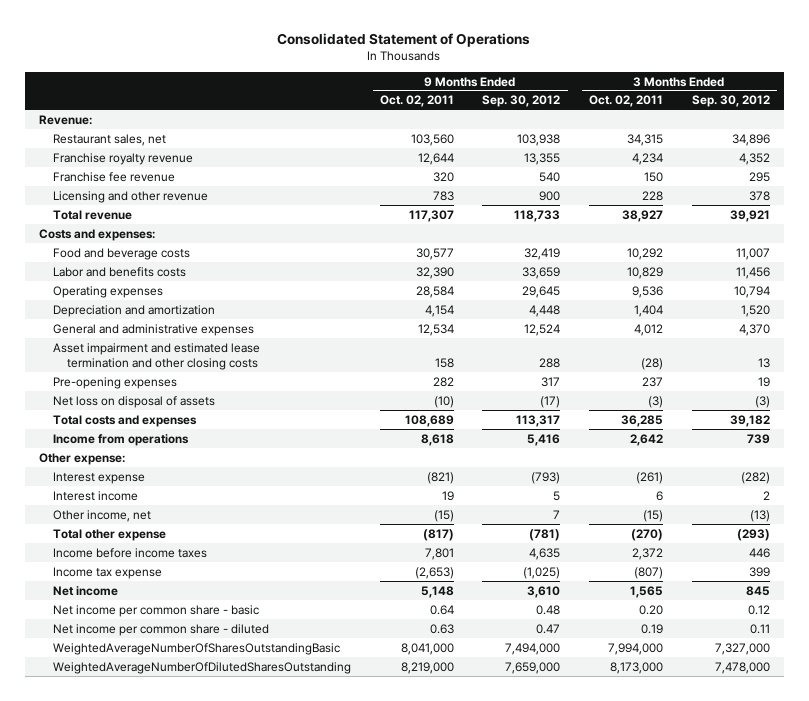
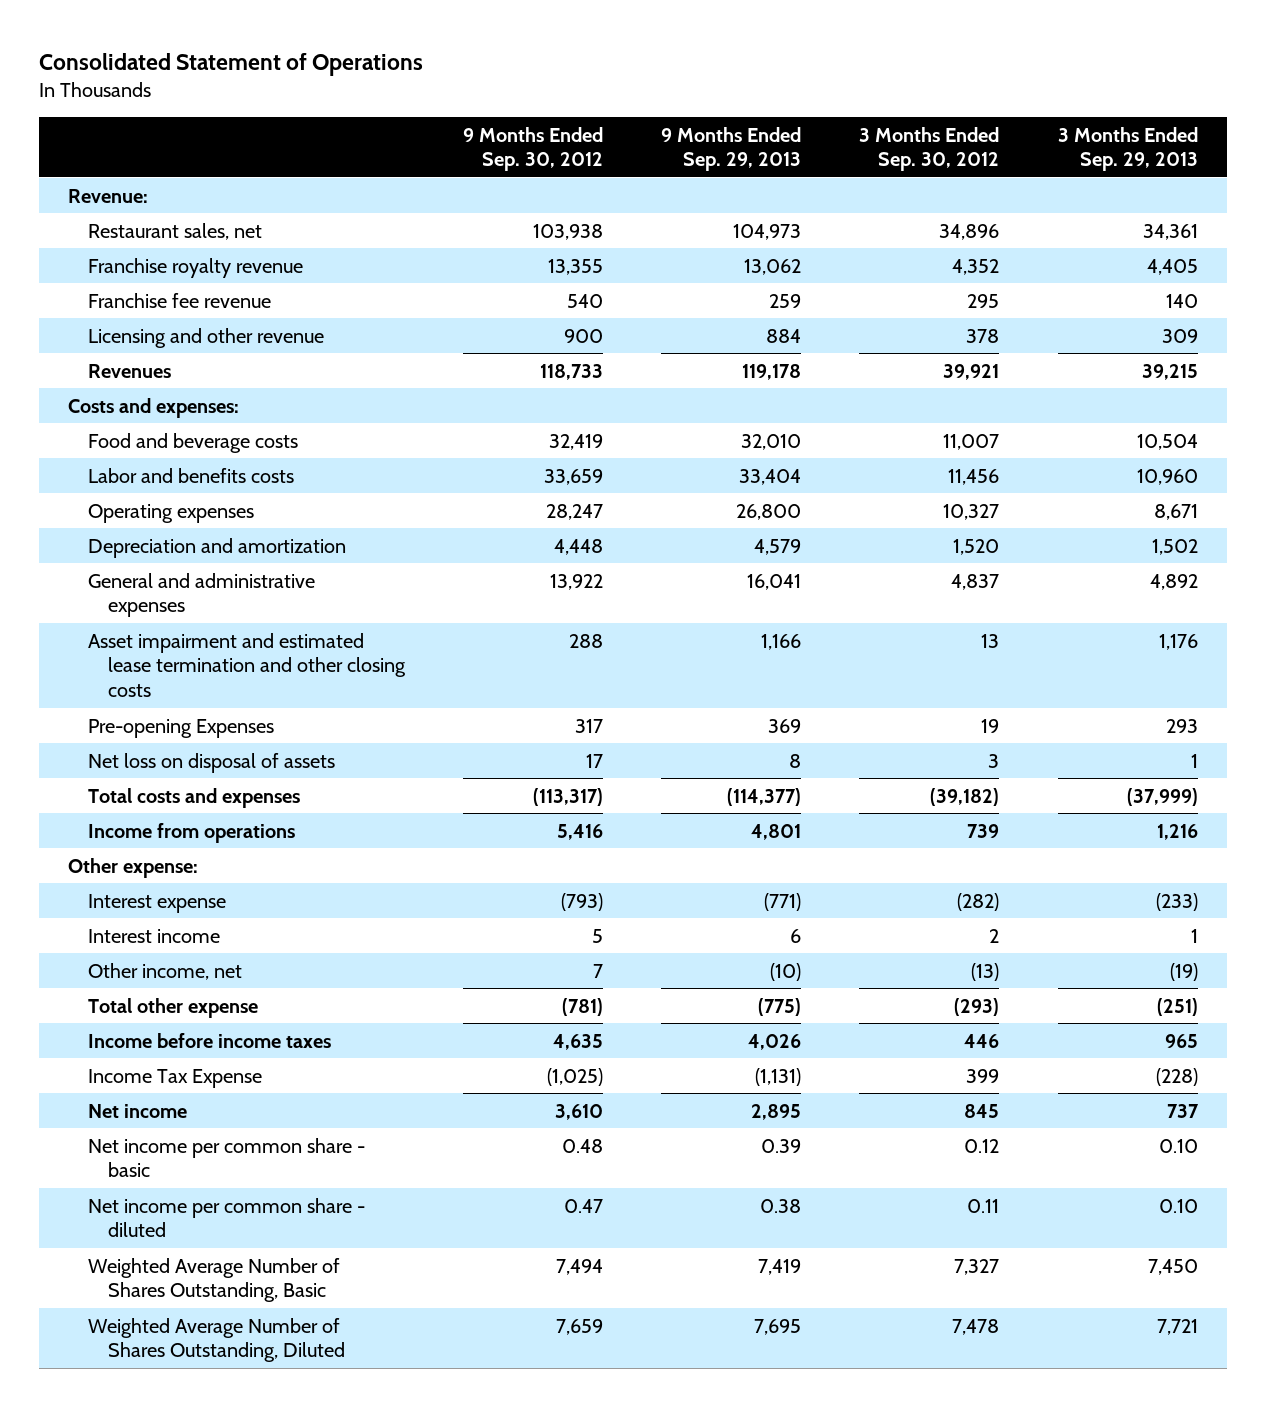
[379,95,454,108] Oct. 02, 2011 -> none
[589,95,664,108] Oct. 02, 2011 -> none
none -> [661,126,802,172] 9 Months Ended Sep. 29, 2013
none -> [1057,126,1198,172] 3 Months Ended Sep. 29, 2013
[53,209,133,220] Total revenue -> [87,363,171,378] Revenues
[522,285,561,298] 29,645 -> [545,503,603,520] 28,247
[733,285,770,298] 10,794 -> [943,503,1000,520] 10,327
[524,323,561,336] 12,524 -> [549,573,603,590] 13,922
[738,323,770,336] 4,370 -> [951,573,1000,590] 4,837
[53,376,178,389] Pre-opening expenses -> [87,718,274,738] Pre-opening Expenses
[540,395,561,408] (17) -> [585,753,603,768] 17
[754,395,770,408] (3) -> [988,753,1000,768] 3
[516,414,561,427] 113,317 -> [532,787,603,806] (113,317)
[729,414,770,427] 39,182 -> [930,787,1000,806] (39,182)
[53,566,163,579] Income tax expense -> [87,1068,262,1088] Income Tax Expense
[53,642,341,655] WeightedAverageNumberOfSharesOutstandingBasic -> none
[53,661,352,674] WeightedAverageNumberOfDilutedSharesOutstanding -> none
none -> [87,1257,340,1303] Weighted Average Number of Shares Outstanding, Basic
none -> [87,1317,345,1363] Weighted Average Number of Shares Outstanding, Diluted

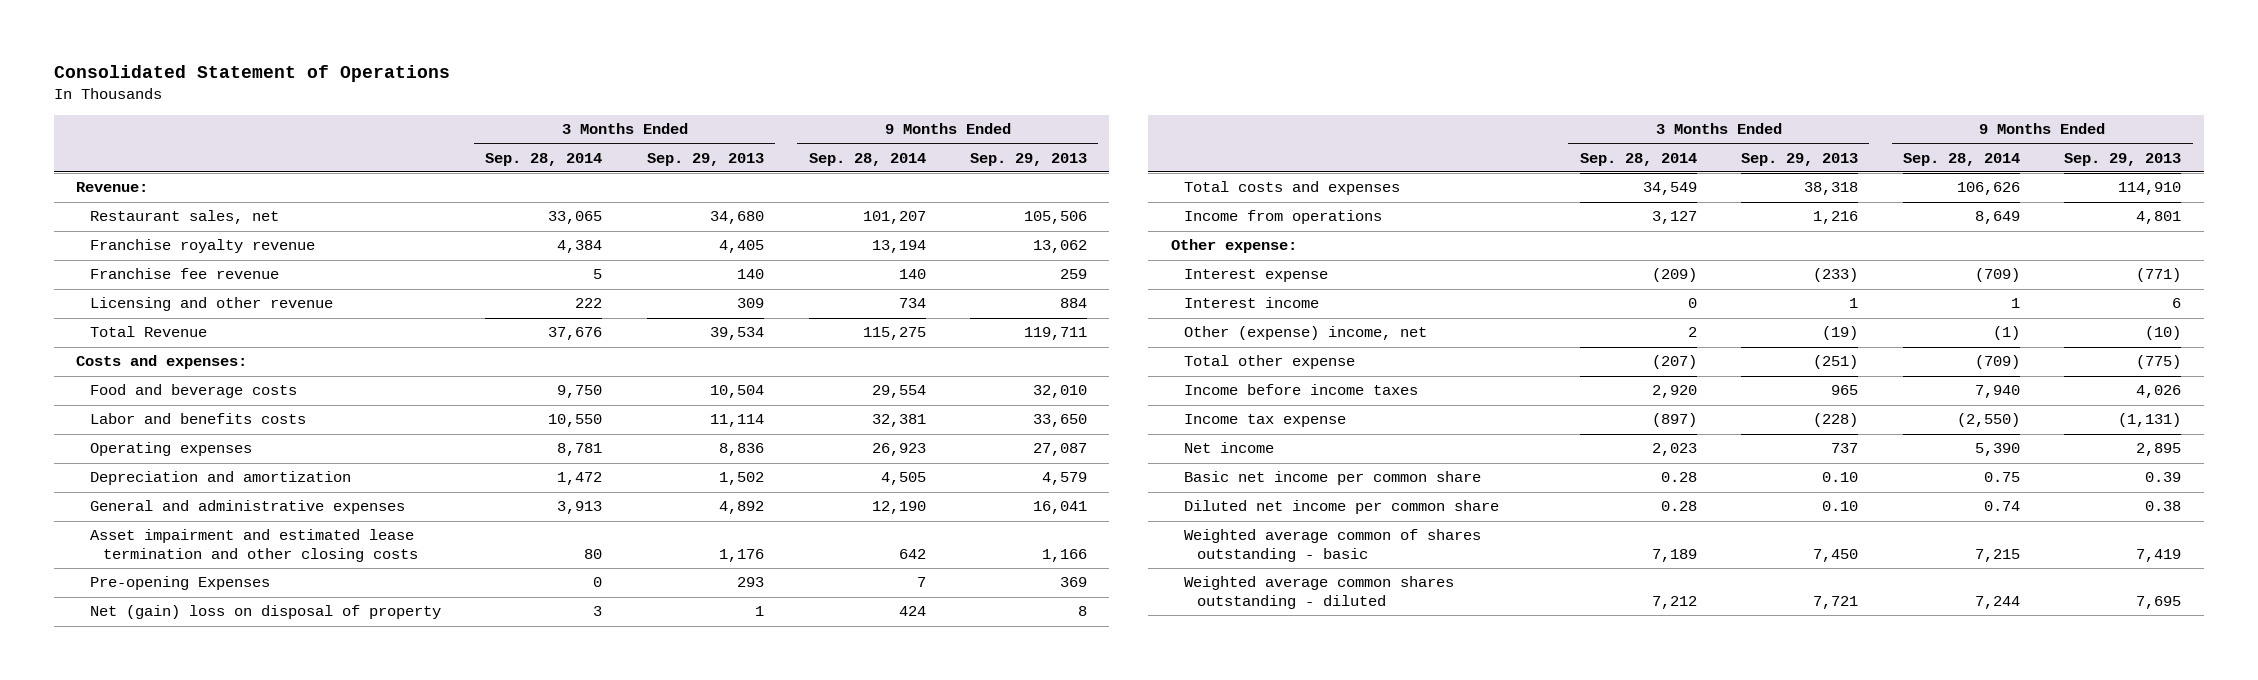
[462,126,603,172] 9 Months Ended Sep. 30, 2012 -> none
[859,126,1000,172] 3 Months Ended Sep. 30, 2012 -> none
none -> [485,152,603,166] Sep. 28, 2014
none -> [808,152,926,166] Sep. 28, 2014
[733,223,802,240] 104,973 -> [1024,211,1088,225] 105,506
[1142,223,1198,240] 34,361 -> [709,211,764,225] 34,680
[87,363,171,378] Revenues -> none
none -> [89,326,207,338] Total Revenue
[739,468,802,485] 33,404 -> [1033,414,1088,428] 33,650
[1136,468,1198,485] 10,960 -> [709,414,764,428] 11,114
[736,503,802,520] 26,800 -> [1033,443,1088,457] 27,087
[1153,503,1198,520] 8,671 -> [718,443,764,457] 8,836
[87,752,335,773] Net loss on disposal of assets -> [89,605,441,620] Net (gain) loss on disposal of property
[727,787,802,806] (114,377) -> [2118,182,2182,196] 114,910
[1126,787,1198,806] (37,999) -> [1804,182,1859,196] 38,318
[87,962,242,980] Other income, net -> [1183,326,1427,341] Other (expense) income, net
[87,1068,262,1088] Income Tax Expense -> [1183,414,1346,428] Income tax expense
[87,1137,365,1178] Net income per common share - basic -> [1183,471,1481,486] Basic net income per common share
[87,1197,365,1238] Net income per common share - diluted -> [1183,500,1499,515] Diluted net income per common share
[87,1257,340,1303] Weighted Average Number of Shares Outstanding, Basic -> [1183,529,1481,562] Weighted average common of shares outstanding - basic
[87,1317,345,1363] Weighted Average Number of Shares Outstanding, Diluted -> [1183,576,1454,609] Weighted average common shares outstanding - diluted

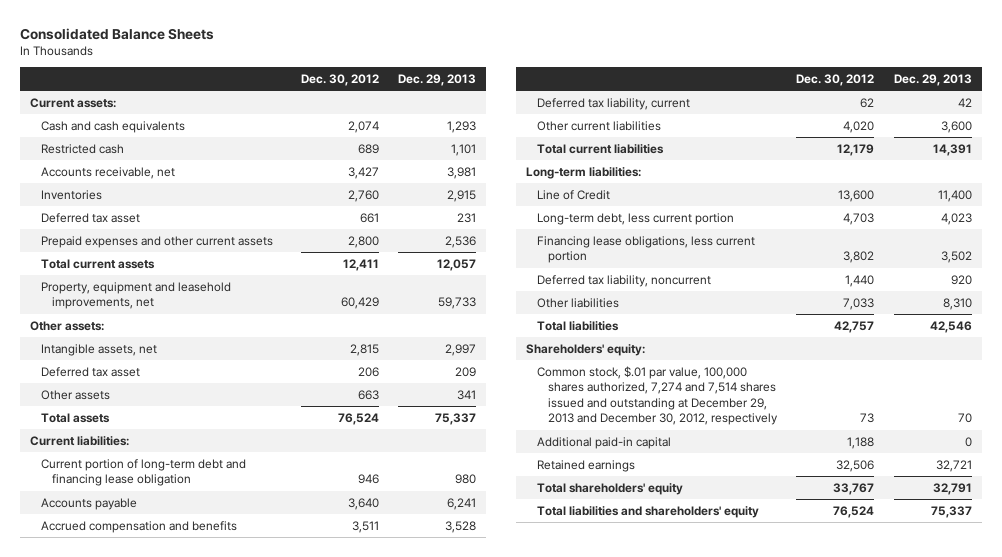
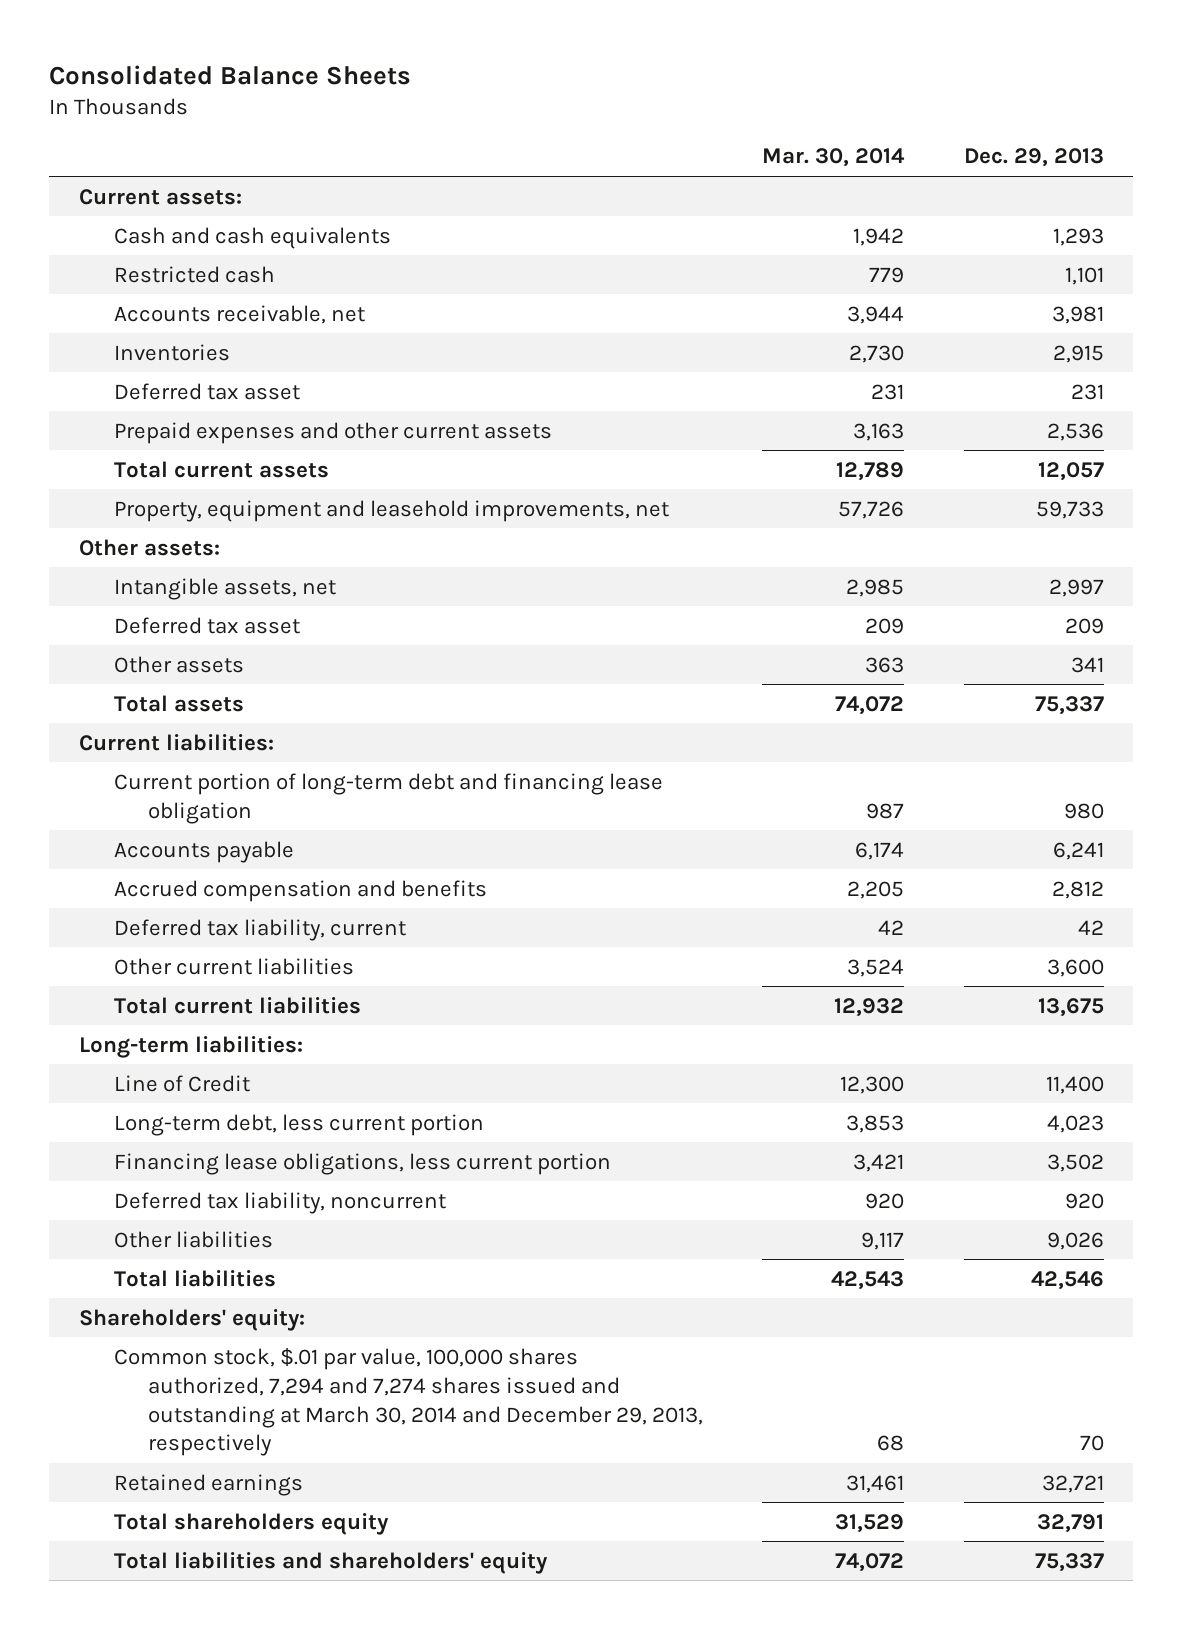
[300,73,379,86] Dec. 30, 2012 -> none
none -> [762,148,906,168] Mar. 30, 2014
[445,520,477,533] 3,528 -> [1051,880,1104,899] 2,812
[933,143,973,156] 14,391 -> [1037,997,1104,1017] 13,675
[943,297,973,310] 8,310 -> [1046,1231,1104,1250] 9,026
[536,436,671,449] Additional paid-in capital -> none
[536,365,778,426] Common stock, $.01 par value, 100,000 shares authorized, 7,274 and 7,514 shares issued and outstanding at December 29, 2013 and December 30, 2012, respectively -> [113,1347,704,1457] Common stock, $.01 par value, 100,000 shares authorized, 7,294 and 7,274 shares issued and outstanding at March 30, 2014 and December 29, 2013, respectively
[536,482,683,495] Total shareholders' equity -> [113,1512,389,1535] Total shareholders equity

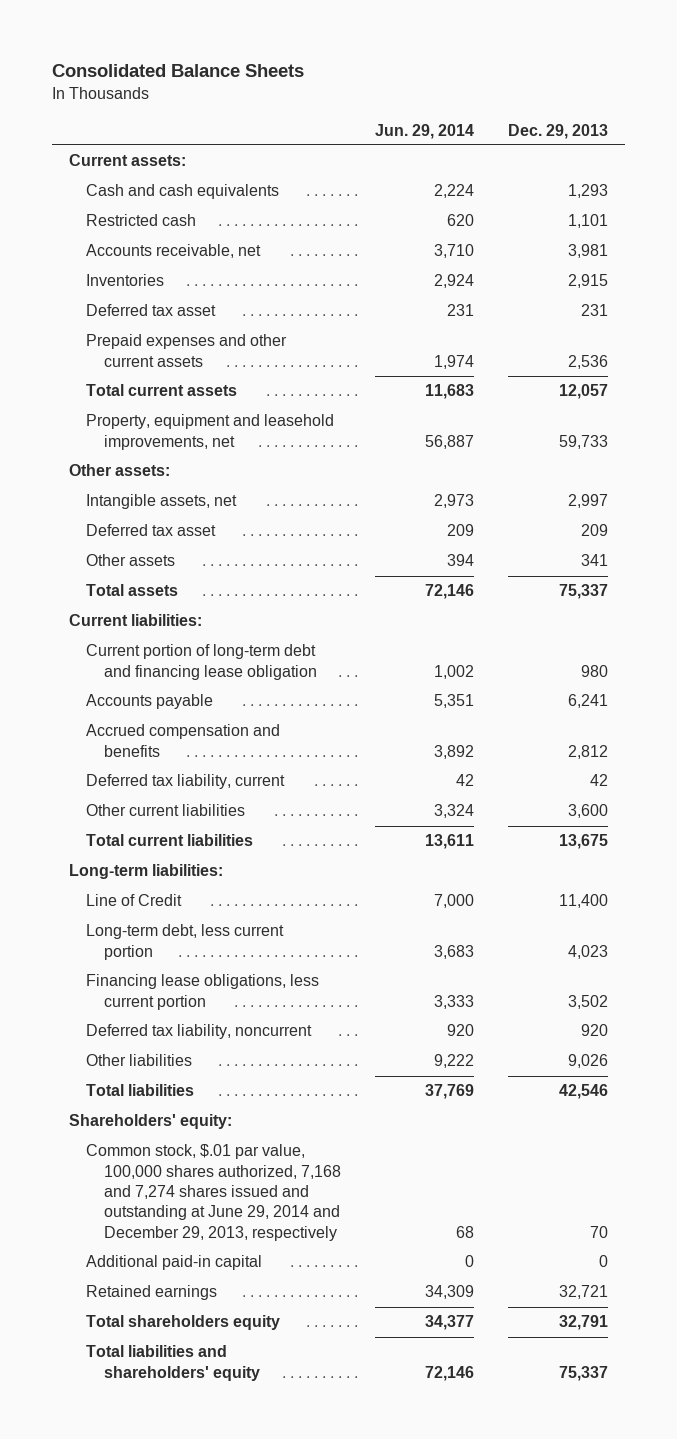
[762,148,906,168] Mar. 30, 2014 -> none
none -> [374,123,474,139] Jun. 29, 2014
[113,1347,704,1457] Common stock, $.01 par value, 100,000 shares authorized, 7,294 and 7,274 shares issued and outstanding at March 30, 2014 and December 29, 2013, respectively -> [86,1144,341,1241] Common stock, $.01 par value, 100,000 shares authorized, 7,168 and 7,274 shares issued and outstanding at June 29, 2014 and December 29, 2013, respectively
none -> [86,1255,263,1271] Additional paid-in capital

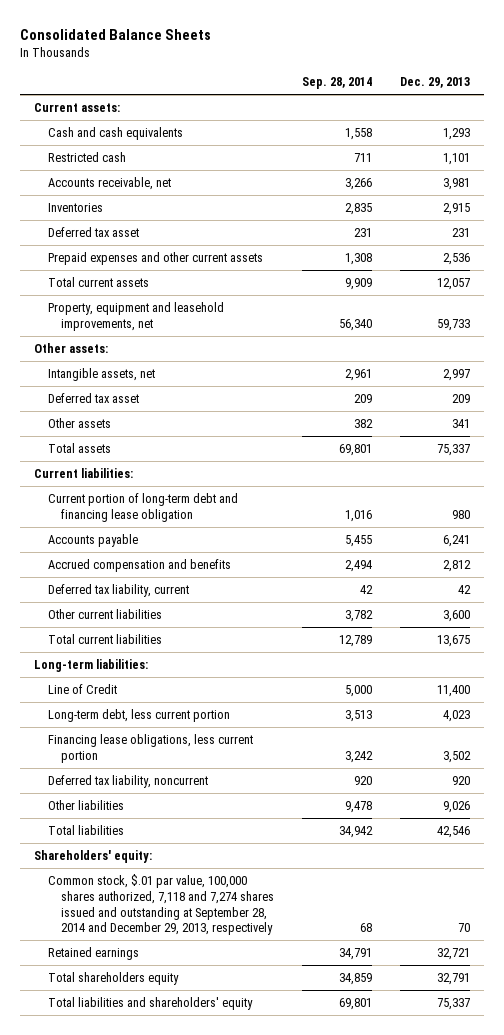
[374,123,474,139] Jun. 29, 2014 -> none
none -> [302,77,373,90] Sep. 28, 2014
[86,1255,263,1271] Additional paid-in capital -> none
[86,1144,341,1241] Common stock, $.01 par value, 100,000 shares authorized, 7,168 and 7,274 shares issued and outstanding at June 29, 2014 and December 29, 2013, respectively -> [47,873,275,936] Common stock, $.01 par value, 100,000 shares authorized, 7,118 and 7,274 shares issued and outstanding at September 28, 2014 and December 29, 2013, respectively

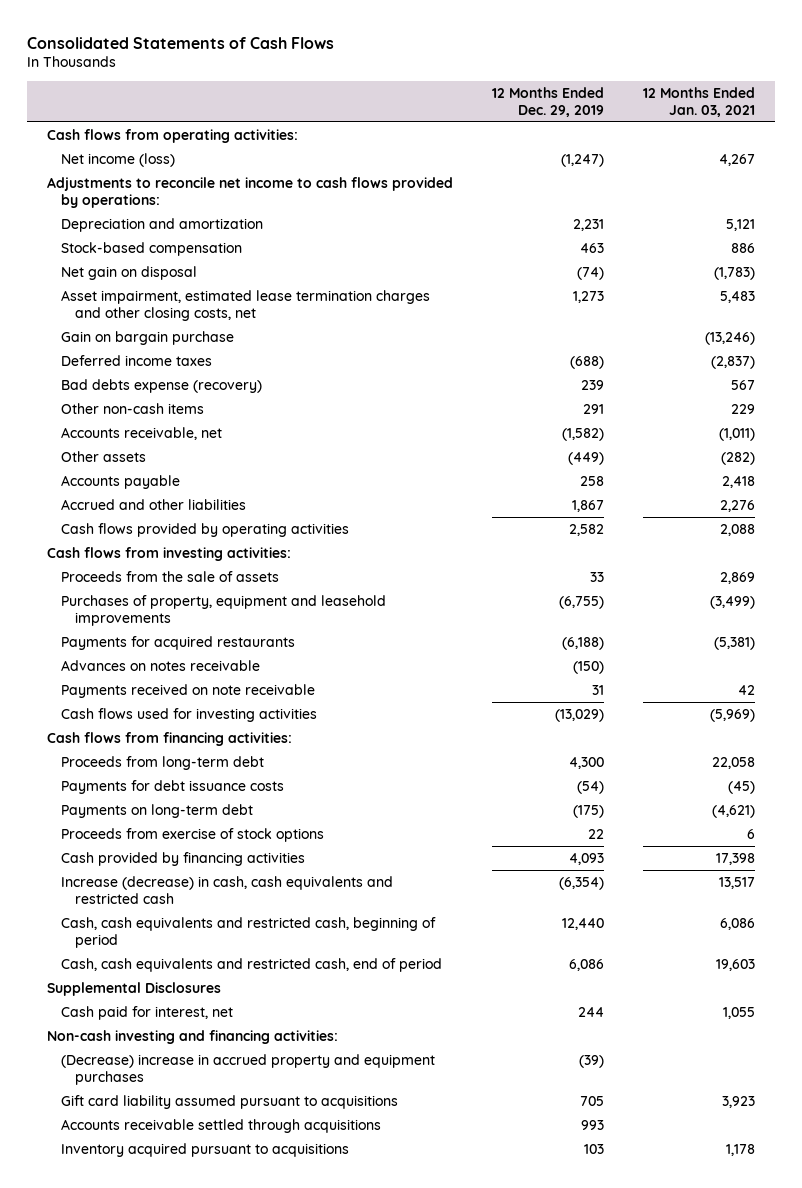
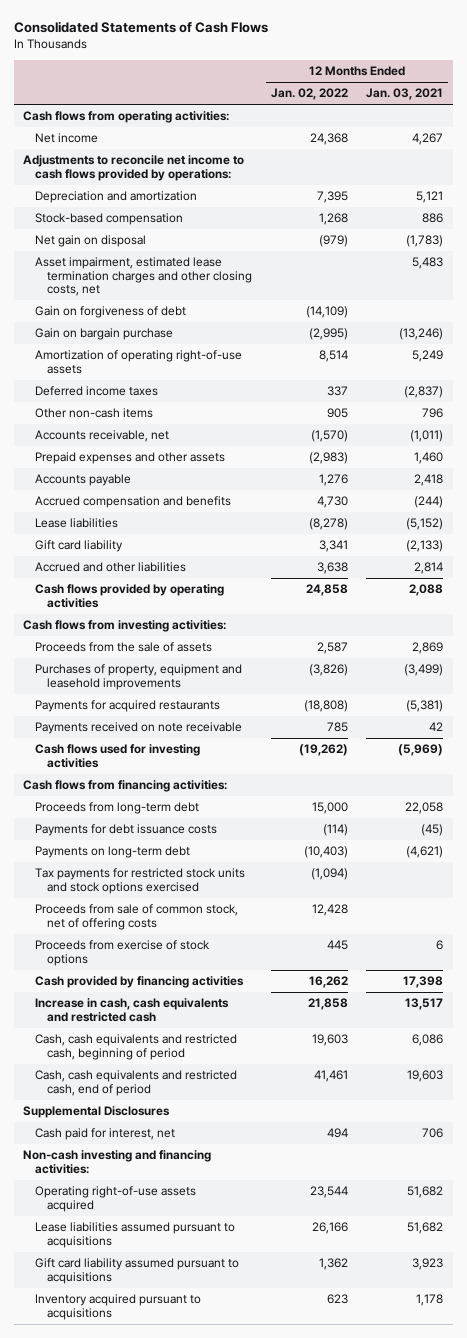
[492,86,605,117] 12 Months Ended Dec. 29, 2019 -> none
none -> [270,88,348,101] Jan. 02, 2022
[60,152,175,167] Net income (loss) -> [35,133,99,144] Net income
none -> [35,306,187,319] Gain on forgiveness of debt
none -> [35,350,243,374] Amortization of operating right-of-use assets
[60,378,262,393] Bad debts expense (recovery) -> none
[731,403,756,414] 229 -> [422,408,444,419] 796
[60,450,146,462] Other assets -> none
none -> [35,452,226,465] Prepaid expenses and other assets
none -> [35,496,232,509] Accrued compensation and benefits
none -> [35,518,119,529] Lease liabilities
none -> [35,540,124,553] Gift card liability
[720,499,756,512] 2,276 -> [414,562,444,575] 2,814
[60,659,260,671] Advances on notes receivable -> none
none -> [35,868,246,894] Tax payments for restricted stock units and stock options exercised
none -> [35,904,239,930] Proceeds from sale of common stock, net of offering costs
[60,875,393,904] Increase (decrease) in cash, cash equivalents and restricted cash -> [35,998,230,1022] Increase in cash, cash equivalents and restricted cash
[723,1006,756,1019] 1,055 -> [422,1128,444,1139] 706
[60,1053,435,1085] (Decrease) increase in accrued property and equipment purchases -> none
none -> [35,1186,197,1212] Operating right-of-use assets acquired
none -> [35,1222,236,1248] Lease liabilities assumed pursuant to acquisitions
[60,1118,381,1133] Accounts receivable settled through acquisitions -> none

